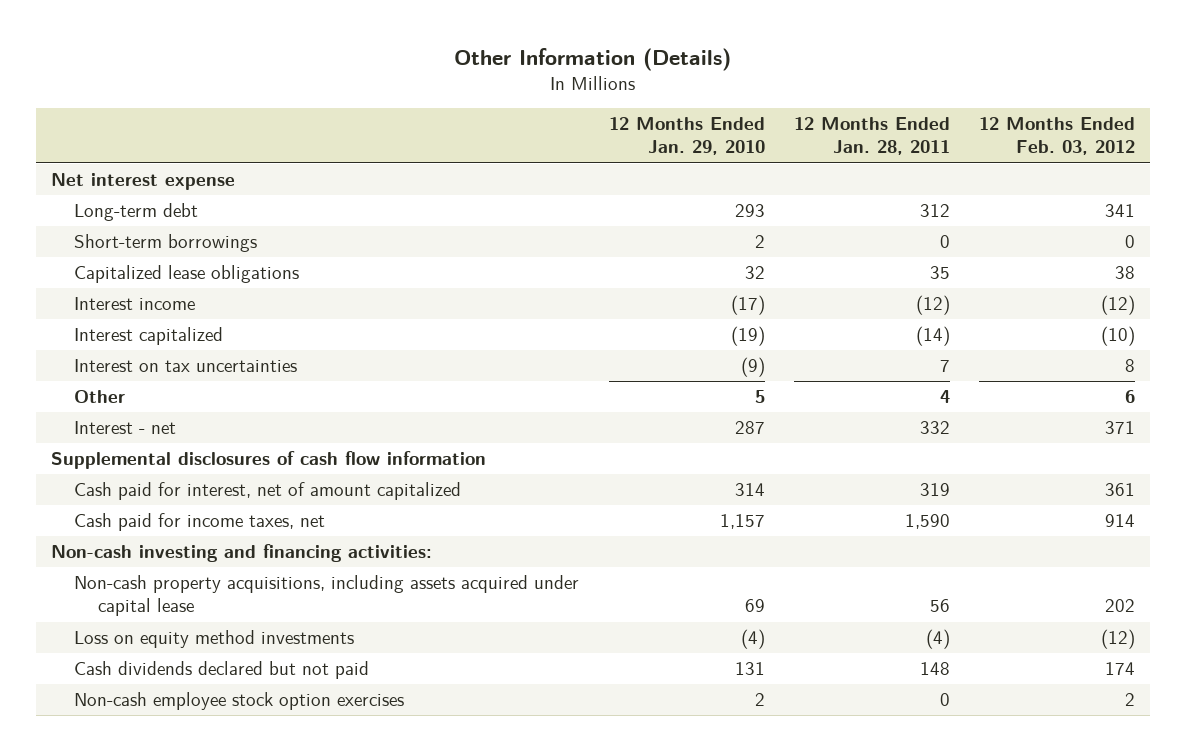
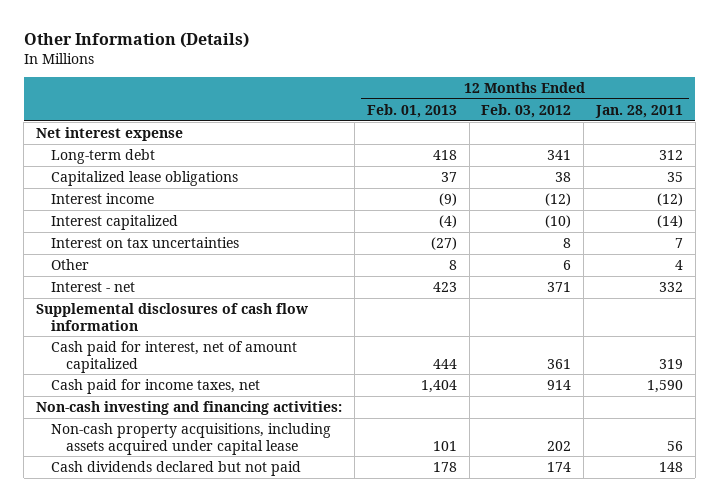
[608,117,765,156] 12 Months Ended Jan. 29, 2010 -> none
none -> [366,103,457,118] Feb. 01, 2013
[74,234,258,253] Short-term borrowings -> none
[74,630,355,649] Loss on equity method investments -> none
[74,692,405,711] Non-cash employee stock option exercises -> none

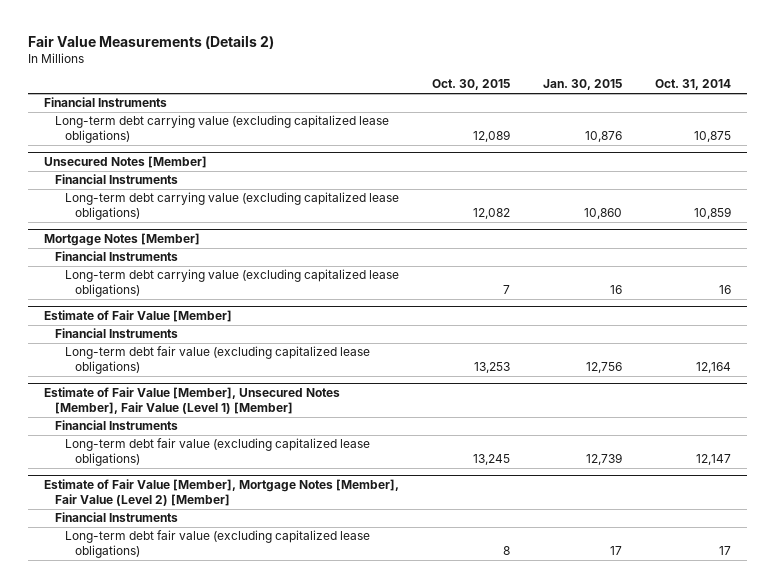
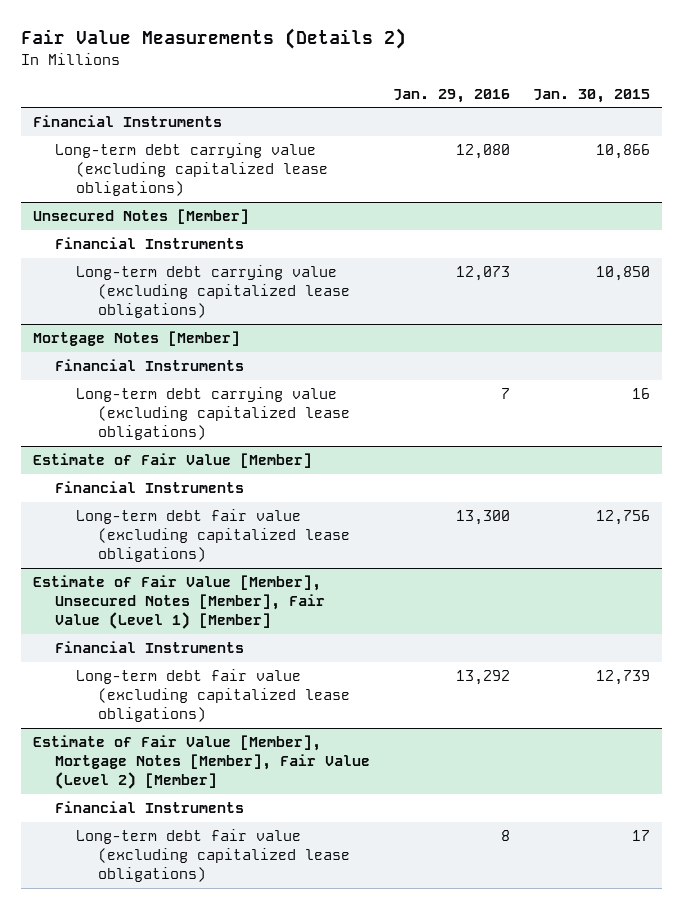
[432,79,511,91] Oct. 30, 2015 -> none
[654,79,731,91] Oct. 31, 2014 -> none
none -> [392,88,510,103] Jan. 29, 2016
[585,131,623,143] 10,876 -> [596,144,651,160] 10,866
[584,208,623,220] 10,860 -> [596,266,651,282] 10,850

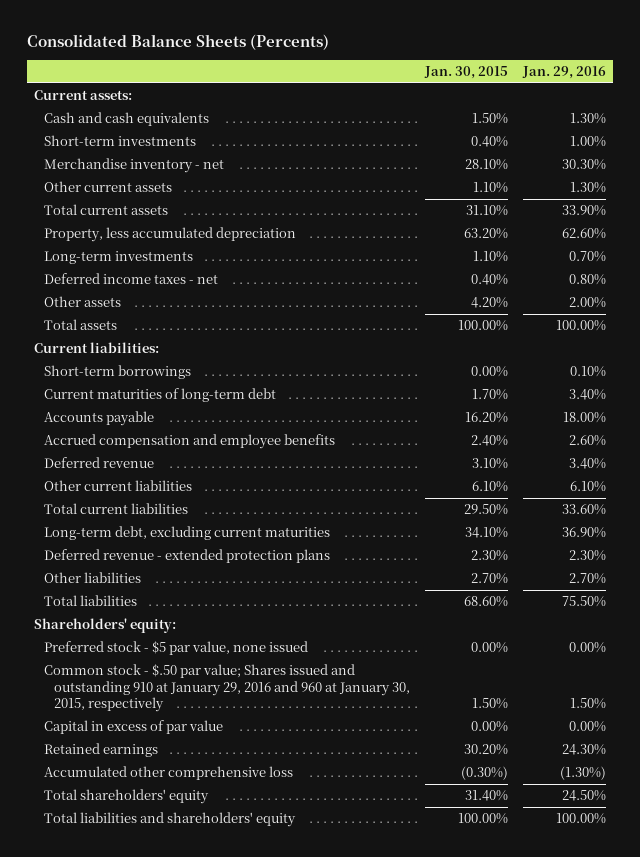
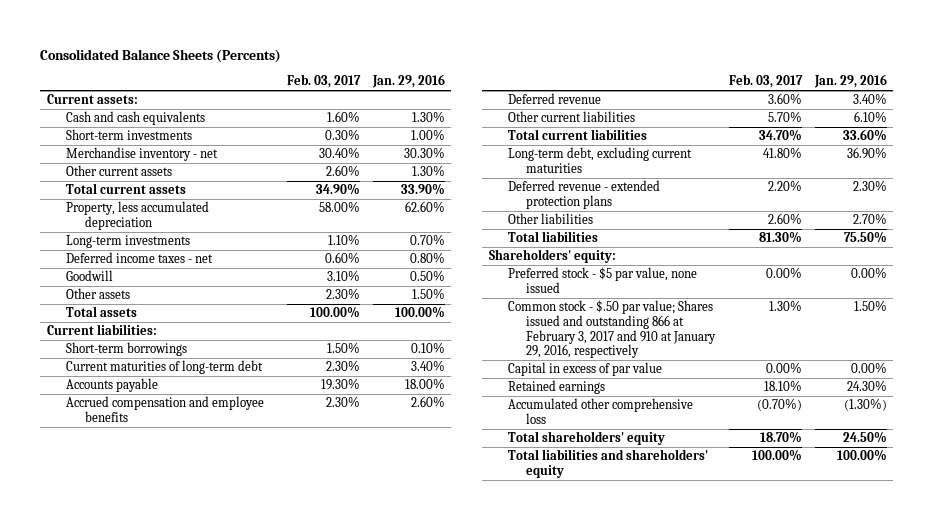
[424,66,509,80] Jan. 30, 2015 -> none
none -> [286,74,361,89] Feb. 03, 2017
none -> [65,270,113,282] Goodwill
[568,297,606,309] 2.00% -> [411,288,445,300] 1.50%
[44,664,411,713] Common stock - $.50 par value; Shares issued and outstanding 910 at January 29, 2016 and 960 at January 30, 2015, respectively -> [507,300,717,359] Common stock - $.50 par value; Shares issued and outstanding 866 at February 3, 2017 and 910 at January 29, 2016, respectively

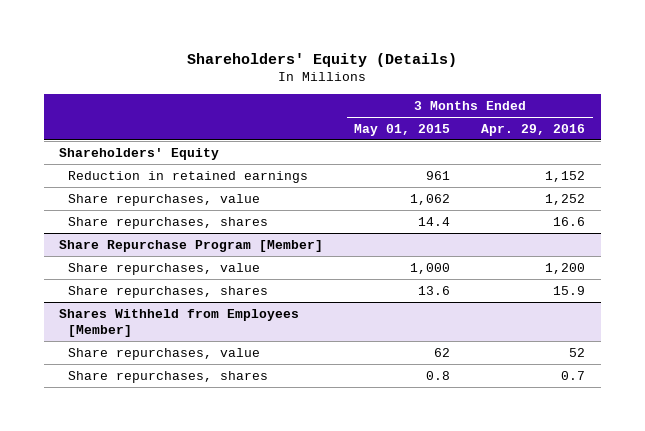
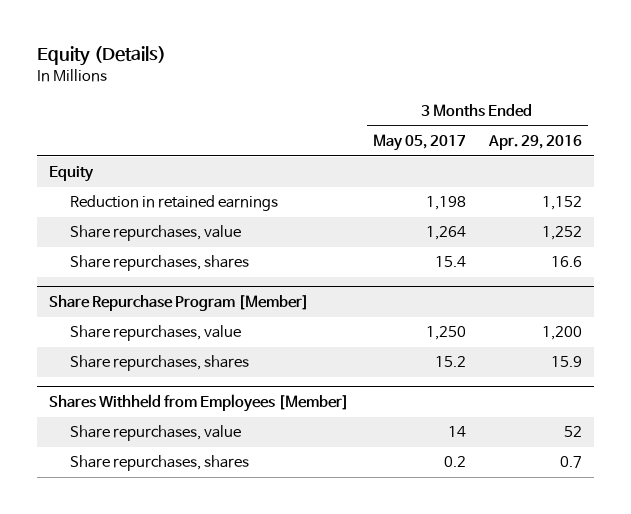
[187,52,458,67] Shareholders' Equity (Details) -> [36,46,166,67] Equity (Details)
[354,123,451,136] May 01, 2015 -> none
none -> [372,134,466,152] May 05, 2017
[59,147,220,160] Shareholders' Equity -> [48,166,94,183] Equity

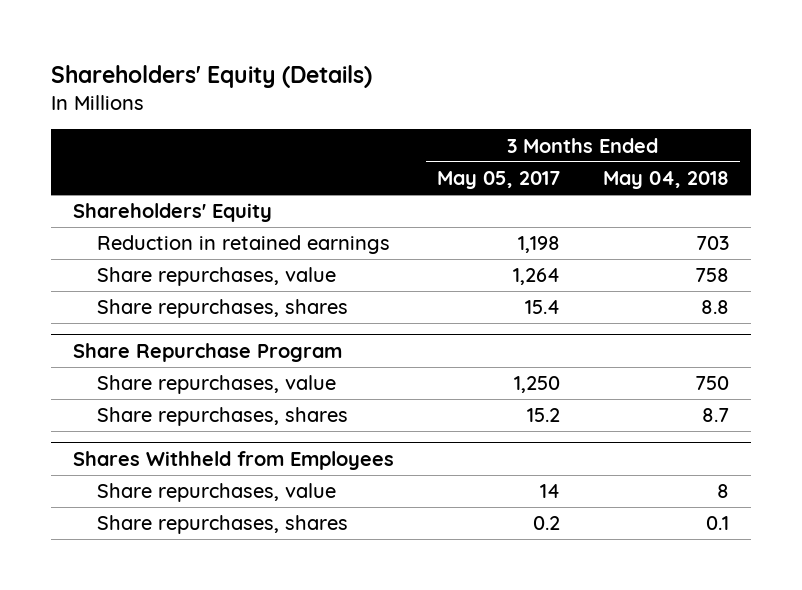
[36,46,166,67] Equity (Details) -> [51,64,373,88] Shareholders' Equity (Details)
[488,135,583,151] Apr. 29, 2016 -> none
none -> [603,170,730,189] May 04, 2018
[48,166,94,183] Equity -> [73,203,273,223] Shareholders' Equity
[48,295,309,312] Share Repurchase Program [Member] -> [73,342,343,362] Share Repurchase Program
[48,394,349,413] Shares Withheld from Employees [Member] -> [73,450,395,470] Shares Withheld from Employees

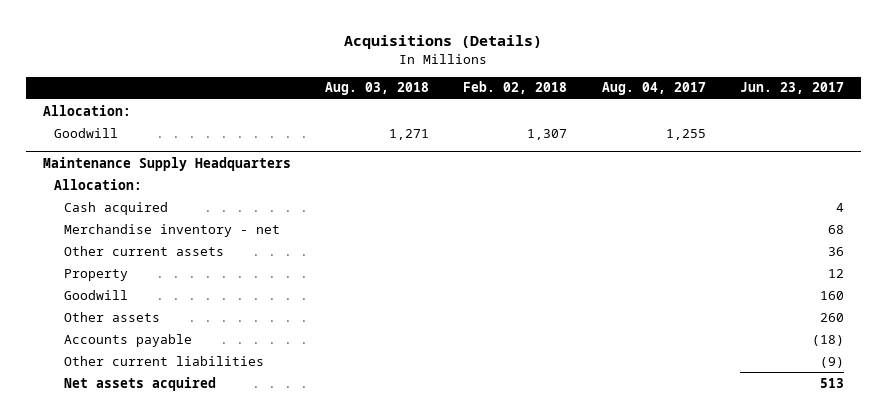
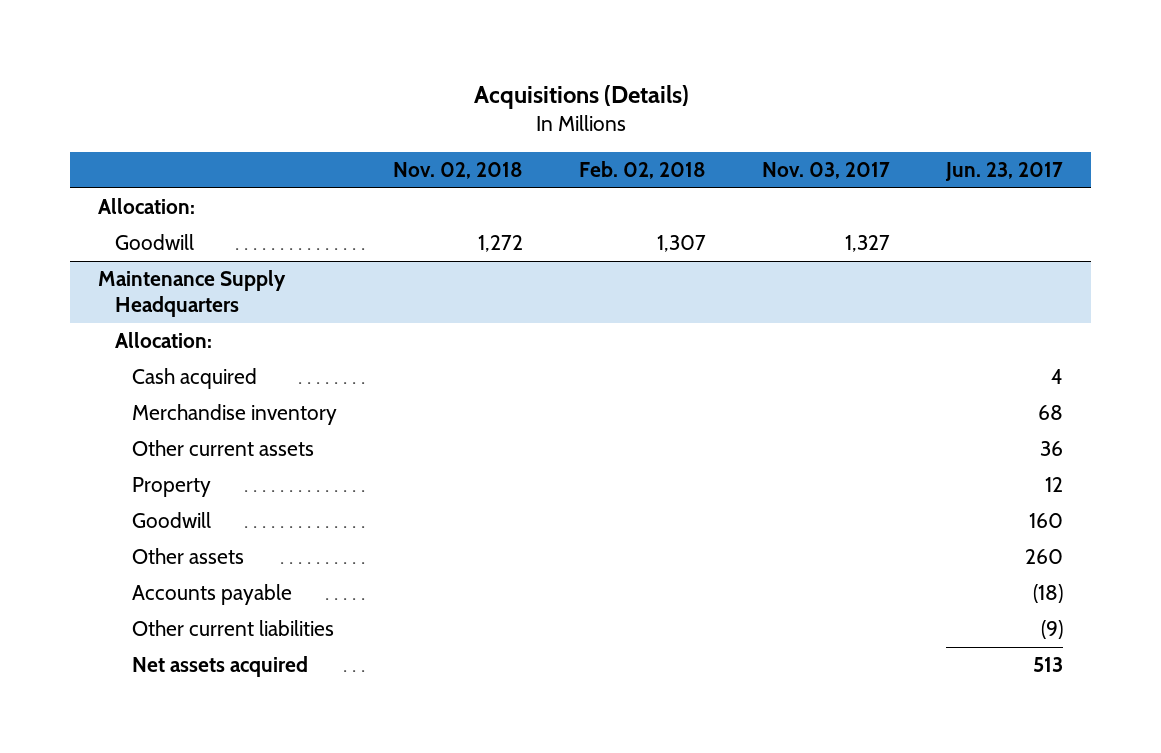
[325,82,430,96] Aug. 03, 2018 -> none
[601,82,706,96] Aug. 04, 2017 -> none
none -> [392,162,523,180] Nov. 02, 2018
none -> [762,162,891,180] Nov. 03, 2017
[64,223,281,237] Merchandise inventory - net -> [131,404,337,426] Merchandise inventory

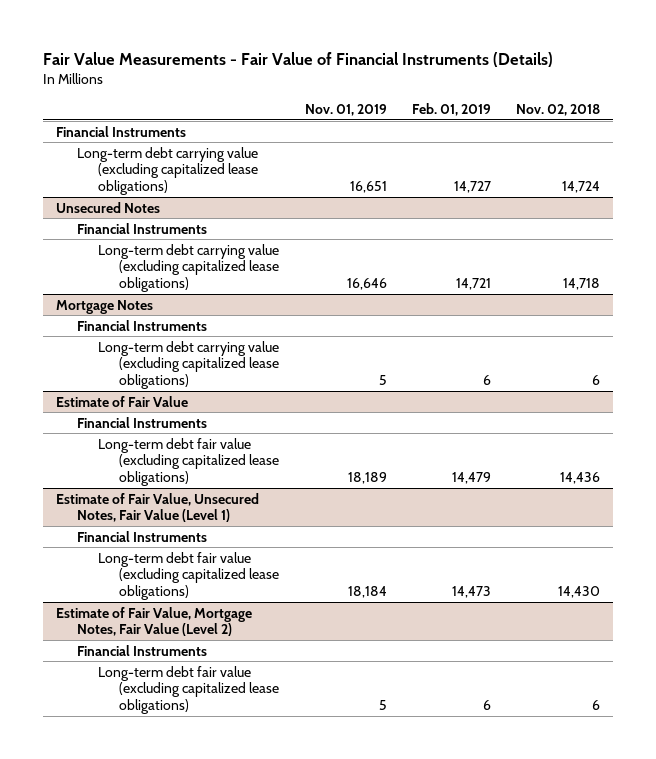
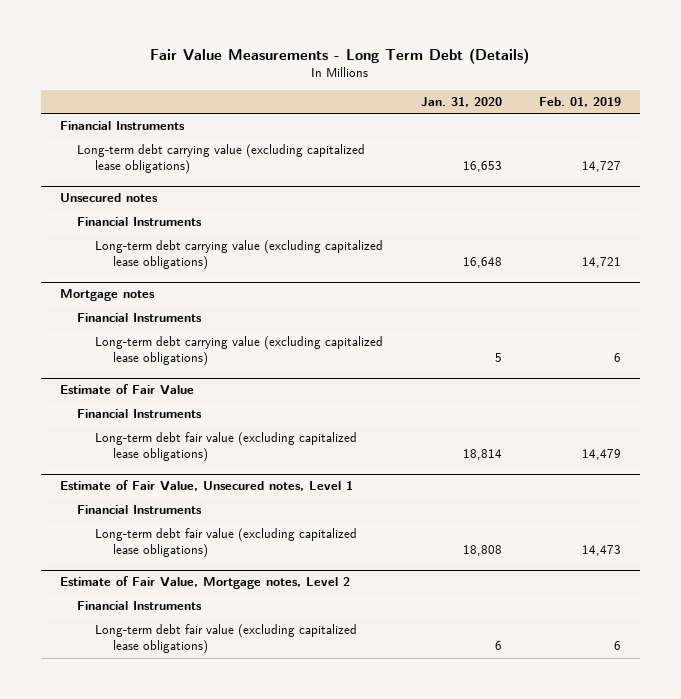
[42,52,553,68] Fair Value Measurements - Fair Value of Financial Instruments (Details) -> [150,48,530,65] Fair Value Measurements - Long Term Debt (Details)
[304,103,387,116] Nov. 01, 2019 -> none
[516,103,601,116] Nov. 02, 2018 -> none
none -> [420,96,502,107] Jan. 31, 2020
[55,201,160,213] Unsecured Notes -> [59,193,158,203] Unsecured notes
[55,299,153,314] Mortgage Notes -> [59,289,155,302] Mortgage notes
[55,492,259,523] Estimate of Fair Value, Unsecured Notes, Fair Value (Level 1) -> [59,480,353,492] Estimate of Fair Value, Unsecured notes, Level 1
[55,606,252,637] Estimate of Fair Value, Mortgage Notes, Fair Value (Level 2) -> [59,576,350,590] Estimate of Fair Value, Mortgage notes, Level 2

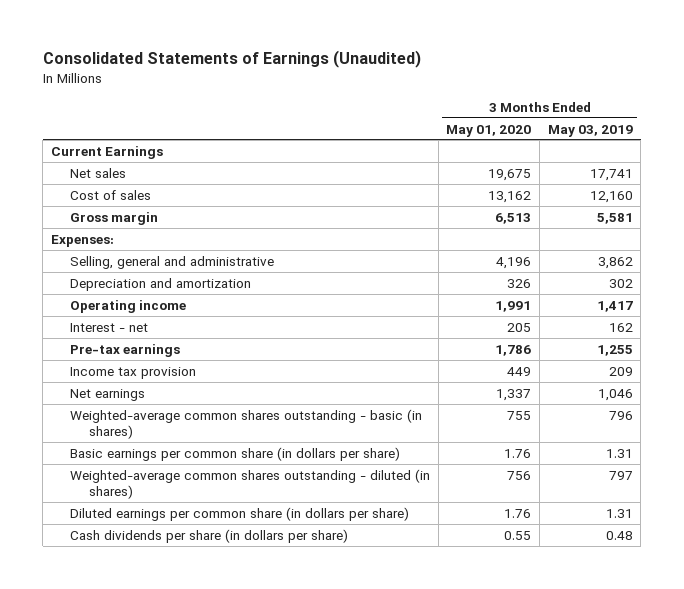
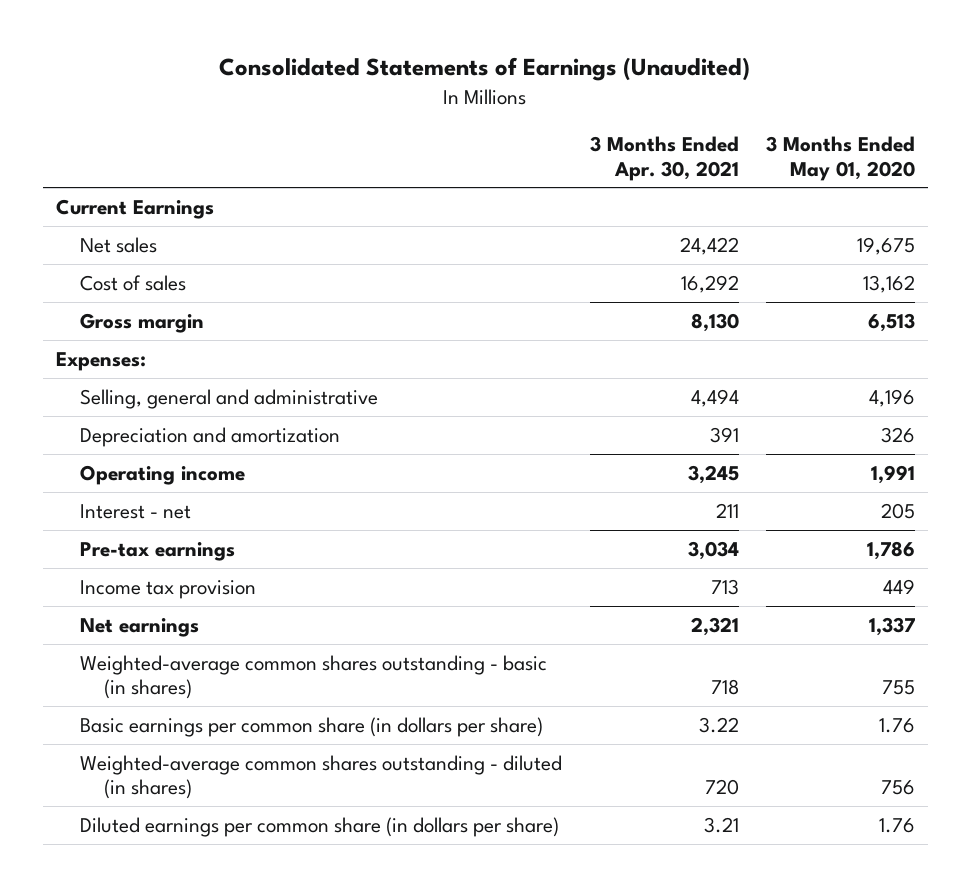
[547,124,633,137] May 03, 2019 -> none
none -> [589,136,739,181] 3 Months Ended Apr. 30, 2021
[69,528,348,543] Cash dividends per share (in dollars per share) -> none

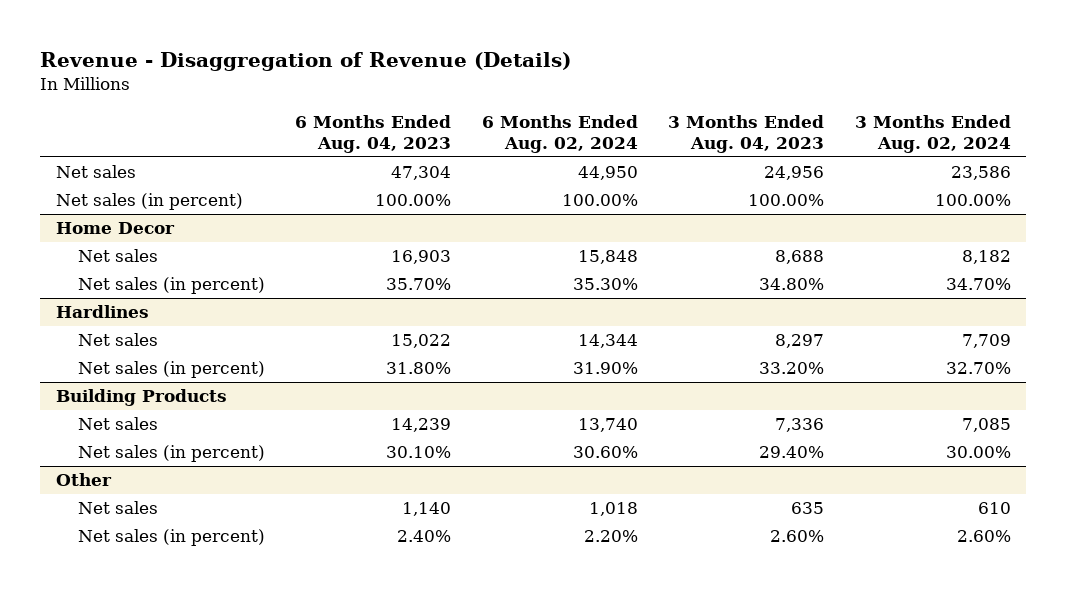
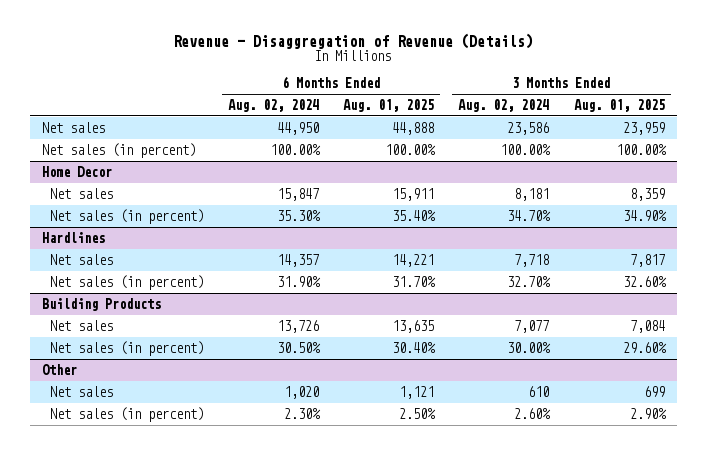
[295,114,452,154] 6 Months Ended Aug. 04, 2023 -> none
[668,114,825,154] 3 Months Ended Aug. 04, 2023 -> none
none -> [343,98,435,112] Aug. 01, 2025
none -> [573,98,665,112] Aug. 01, 2025
[577,250,638,265] 15,848 -> [277,187,320,201] 15,847
[961,250,1011,265] 8,182 -> [514,187,550,201] 8,181
[577,334,638,349] 14,344 -> [277,253,320,267] 14,357
[961,334,1011,349] 7,709 -> [514,253,550,267] 7,718
[577,418,638,433] 13,740 -> [277,319,320,333] 13,726
[961,418,1011,433] 7,085 -> [514,319,550,333] 7,077
[572,446,638,459] 30.60% -> [277,341,322,353] 30.50%
[588,502,638,517] 1,018 -> [284,385,320,399] 1,020
[583,530,638,543] 2.20% -> [284,407,322,419] 2.30%

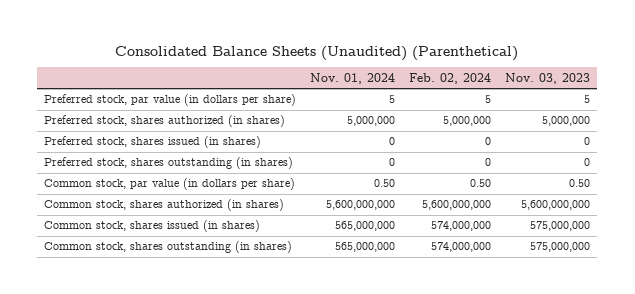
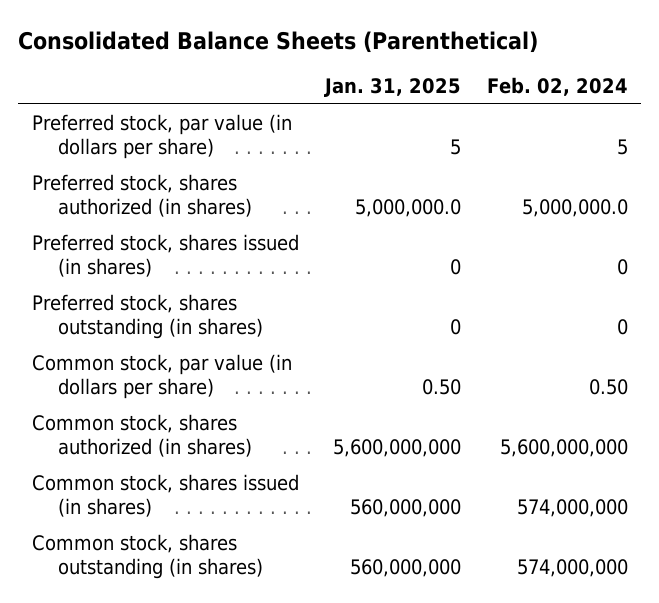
[115,45,519,61] Consolidated Balance Sheets (Unaudited) (Parenthetical) -> [18,31,539,54] Consolidated Balance Sheets (Parenthetical)
[310,72,396,84] Nov. 01, 2024 -> none
[505,72,591,84] Nov. 03, 2023 -> none
none -> [323,78,461,98] Jan. 31, 2025
[443,116,492,127] 5,000,000 -> [521,199,628,218] 5,000,000.0

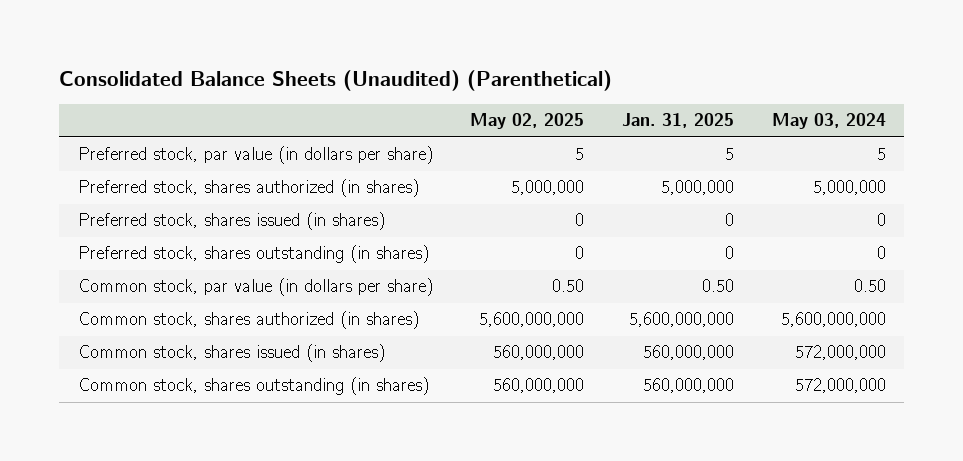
[18,31,539,54] Consolidated Balance Sheets (Parenthetical) -> [58,70,612,92] Consolidated Balance Sheets (Unaudited) (Parenthetical)
[486,77,628,97] Feb. 02, 2024 -> none
none -> [470,113,585,130] May 02, 2025
none -> [771,113,886,130] May 03, 2024
[354,199,461,218] 5,000,000.0 -> [660,180,734,196] 5,000,000

